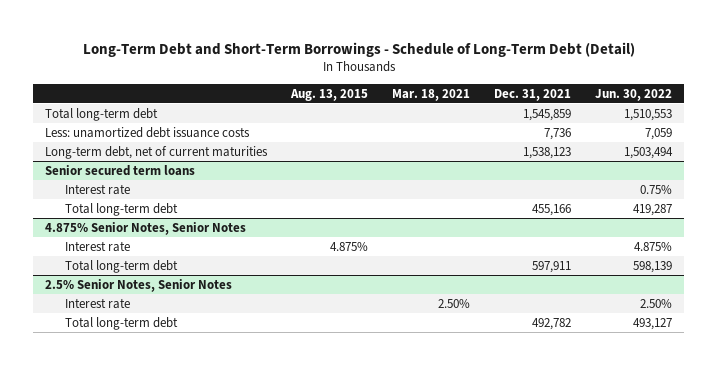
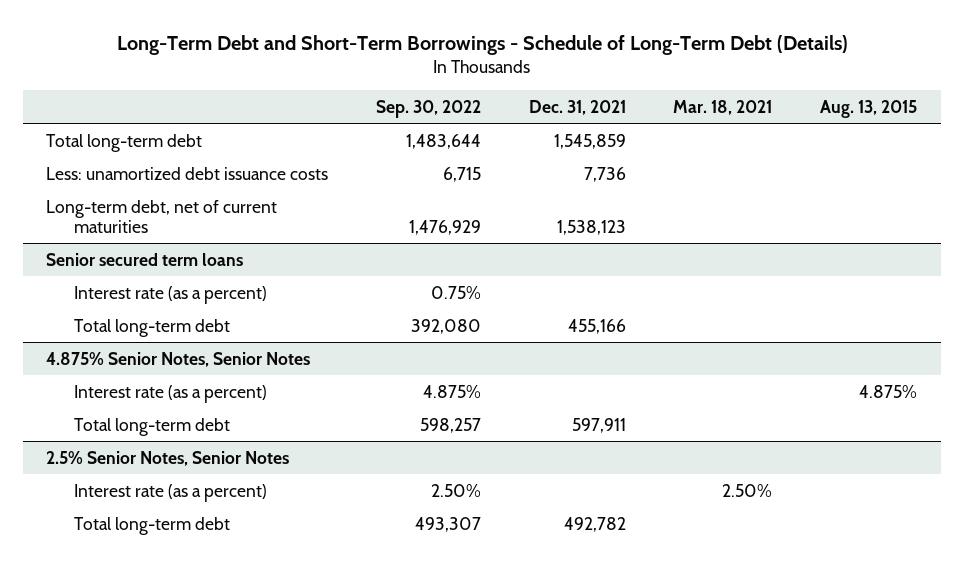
[82,41,635,57] Long-Term Debt and Short-Term Borrowings - Schedule of Long-Term Debt (Detail) -> [116,34,848,55] Long-Term Debt and Short-Term Borrowings - Schedule of Long-Term Debt (Details)
[595,88,673,101] Jun. 30, 2022 -> none
none -> [376,99,482,118] Sep. 30, 2022
[64,183,130,195] Interest rate -> [74,285,268,304] Interest rate (as a percent)
[64,240,130,252] Interest rate -> [74,384,268,403] Interest rate (as a percent)
[64,297,130,309] Interest rate -> [74,483,268,502] Interest rate (as a percent)

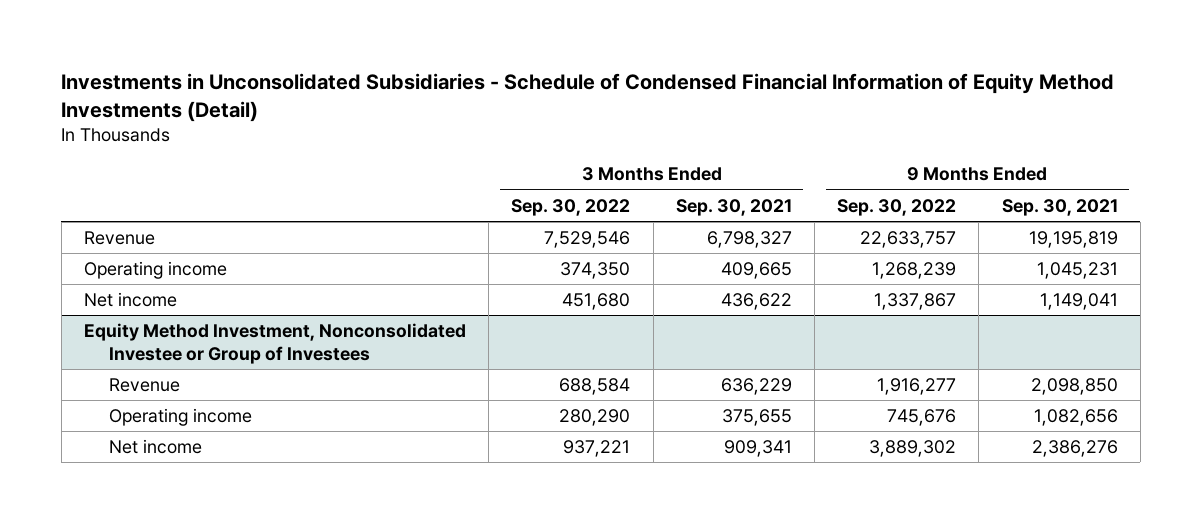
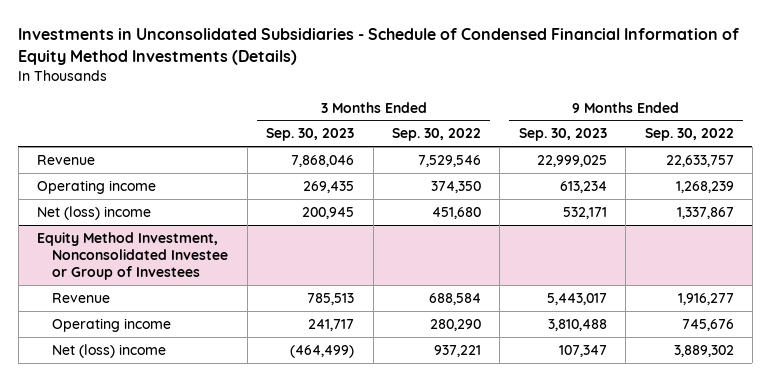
[61,73,1115,122] Investments in Unconsolidated Subsidiaries - Schedule of Condensed Financial Information of Equity Method Investments (Detail) -> [18,28,740,66] Investments in Unconsolidated Subsidiaries - Schedule of Condensed Financial Information of Equity Method Investments (Details)
[675,198,792,216] Sep. 30, 2021 -> none
[1001,198,1118,216] Sep. 30, 2021 -> none
none -> [266,128,355,142] Sep. 30, 2023
none -> [518,128,607,142] Sep. 30, 2023
[84,291,178,307] Net income -> [37,205,152,220] Net (loss) income
[108,438,202,454] Net income -> [52,343,167,358] Net (loss) income

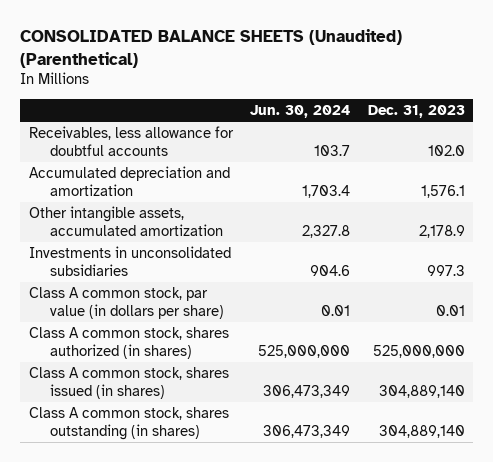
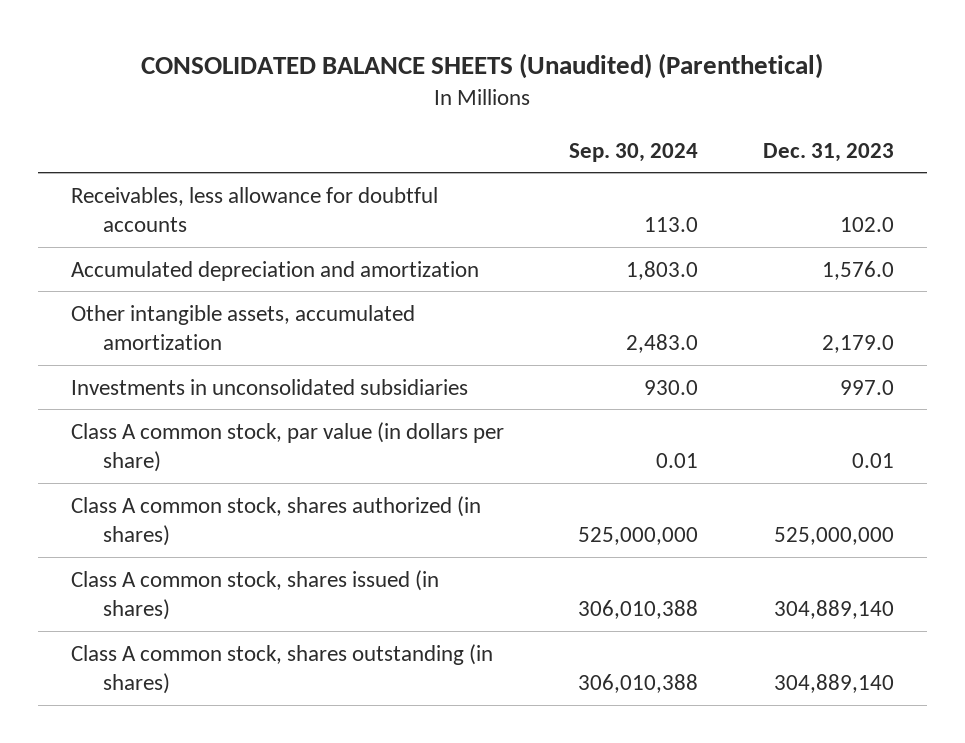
[250,104,351,118] Jun. 30, 2024 -> none
none -> [568,142,698,162] Sep. 30, 2024
[420,185,465,199] 1,576.1 -> [822,260,895,280] 1,576.0
[418,225,465,239] 2,178.9 -> [822,335,895,354] 2,179.0
[426,265,465,277] 997.3 -> [840,379,895,395] 997.0

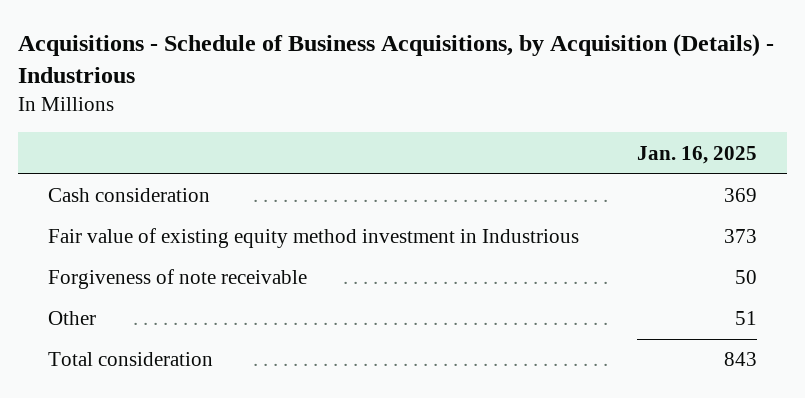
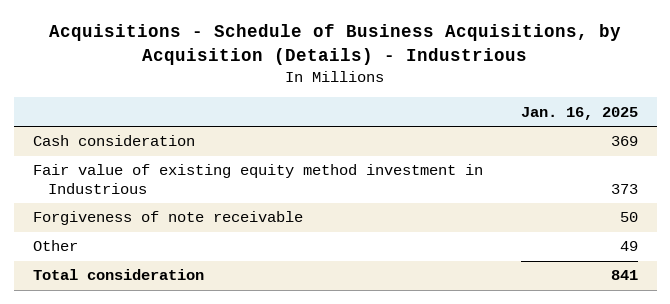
[735,311,758,326] 51 -> [619,241,638,252] 49
[724,352,758,367] 843 -> [610,270,638,281] 841

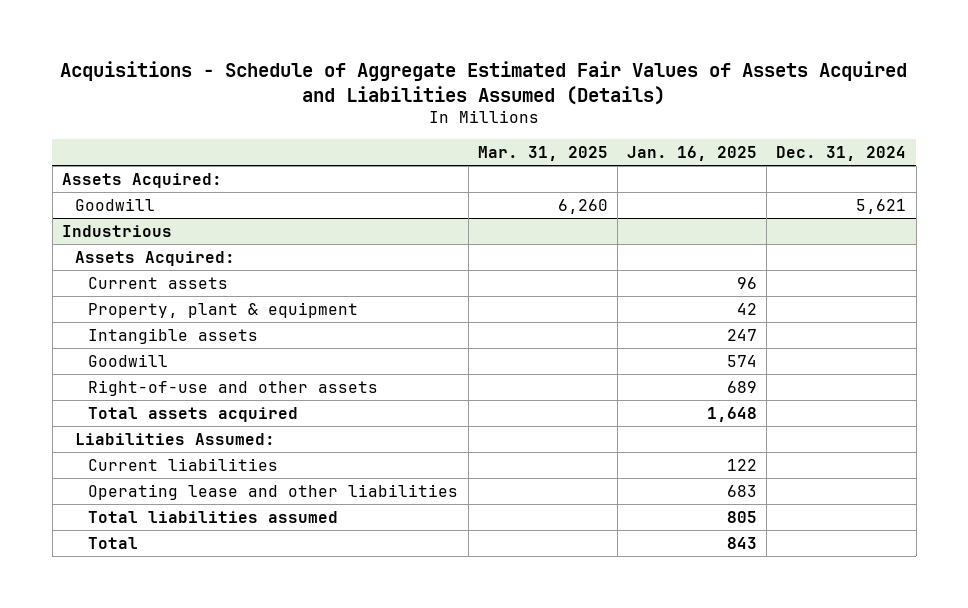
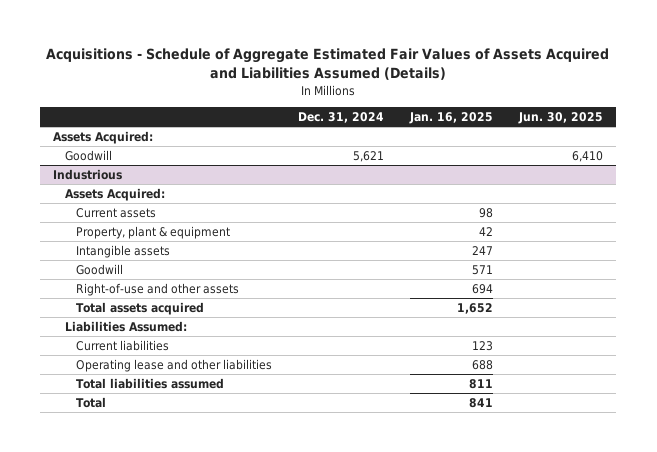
[477,145,608,161] Mar. 31, 2025 -> none
none -> [518,112,604,125] Jun. 30, 2025
[737,276,758,289] 96 -> [479,208,494,219] 98
[727,354,758,367] 574 -> [472,265,494,276] 571
[727,380,758,393] 689 -> [472,284,494,295] 694
[707,406,758,422] 1,648 -> [457,303,494,315] 1,652
[727,458,758,471] 122 -> [472,341,494,352] 123
[727,484,758,497] 683 -> [472,360,494,371] 688
[727,510,758,523] 805 -> [469,379,494,390] 811
[727,536,758,549] 843 -> [469,398,494,409] 841

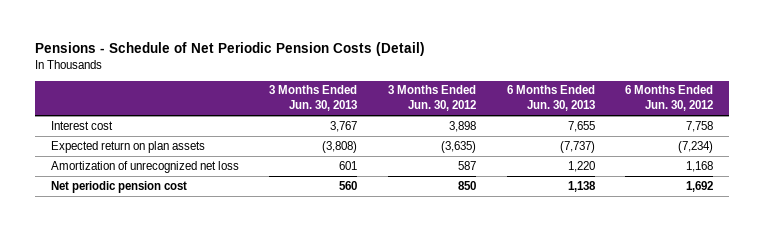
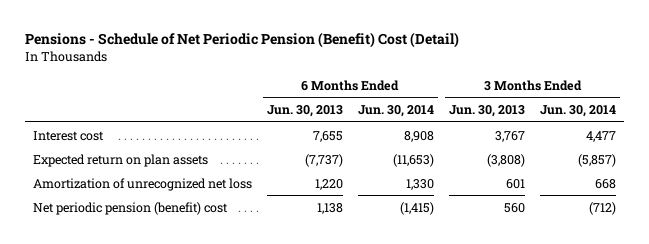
[35,42,426,57] Pensions - Schedule of Net Periodic Pension Costs (Detail) -> [24,32,459,49] Pensions - Schedule of Net Periodic Pension (Benefit) Cost (Detail)
[387,85,476,112] 3 Months Ended Jun. 30, 2012 -> none
[625,85,714,112] 6 Months Ended Jun. 30, 2012 -> none
none -> [357,104,434,117] Jun. 30, 2014
none -> [540,104,617,117] Jun. 30, 2014
[50,180,187,193] Net periodic pension cost -> [32,201,228,215] Net periodic pension (benefit) cost

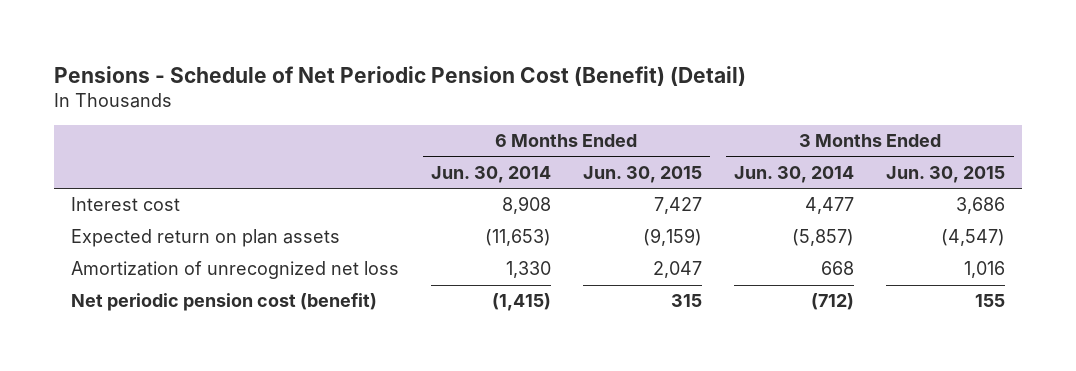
[24,32,459,49] Pensions - Schedule of Net Periodic Pension (Benefit) Cost (Detail) -> [54,65,747,86] Pensions - Schedule of Net Periodic Pension Cost (Benefit) (Detail)
[266,104,343,117] Jun. 30, 2013 -> none
[449,104,526,117] Jun. 30, 2013 -> none
none -> [583,166,703,184] Jun. 30, 2015
none -> [886,166,1006,184] Jun. 30, 2015
[32,201,228,215] Net periodic pension (benefit) cost -> [70,293,377,312] Net periodic pension cost (benefit)

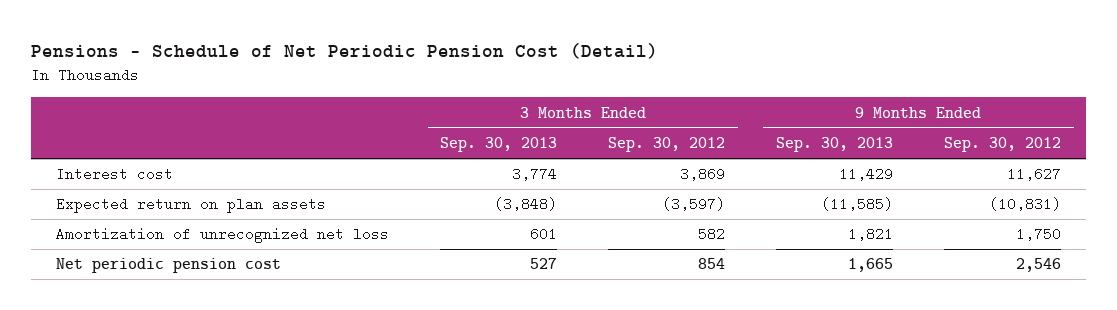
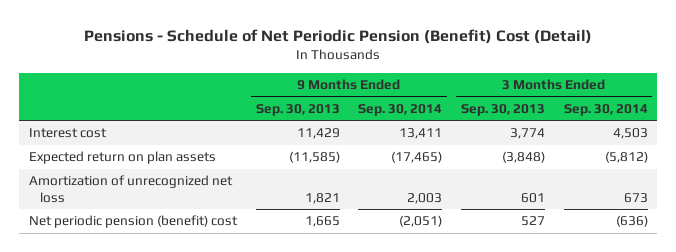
[30,43,658,60] Pensions - Schedule of Net Periodic Pension Cost (Detail) -> [84,28,593,44] Pensions - Schedule of Net Periodic Pension (Benefit) Cost (Detail)
[608,137,726,153] Sep. 30, 2012 -> none
[943,137,1061,153] Sep. 30, 2012 -> none
none -> [358,104,443,117] Sep. 30, 2014
none -> [563,104,648,117] Sep. 30, 2014
[56,258,282,274] Net periodic pension cost -> [28,215,238,229] Net periodic pension (benefit) cost

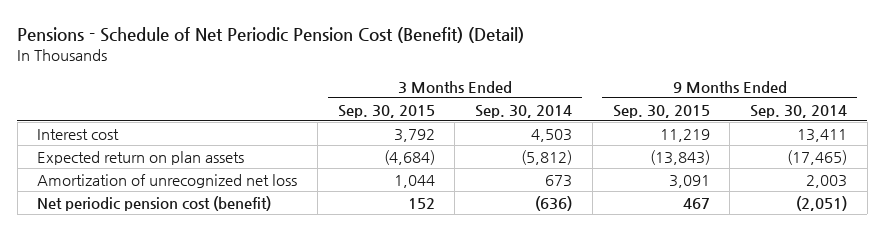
[84,28,593,44] Pensions - Schedule of Net Periodic Pension (Benefit) Cost (Detail) -> [17,27,525,44] Pensions - Schedule of Net Periodic Pension Cost (Benefit) (Detail)
[255,104,340,117] Sep. 30, 2013 -> none
[460,104,545,117] Sep. 30, 2013 -> none
none -> [337,104,435,118] Sep. 30, 2015
none -> [612,104,710,118] Sep. 30, 2015
[28,215,238,229] Net periodic pension (benefit) cost -> [37,195,272,211] Net periodic pension cost (benefit)

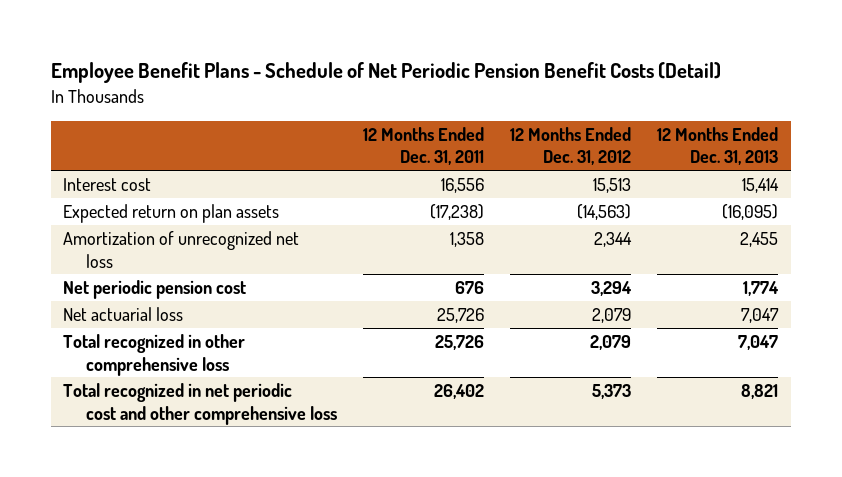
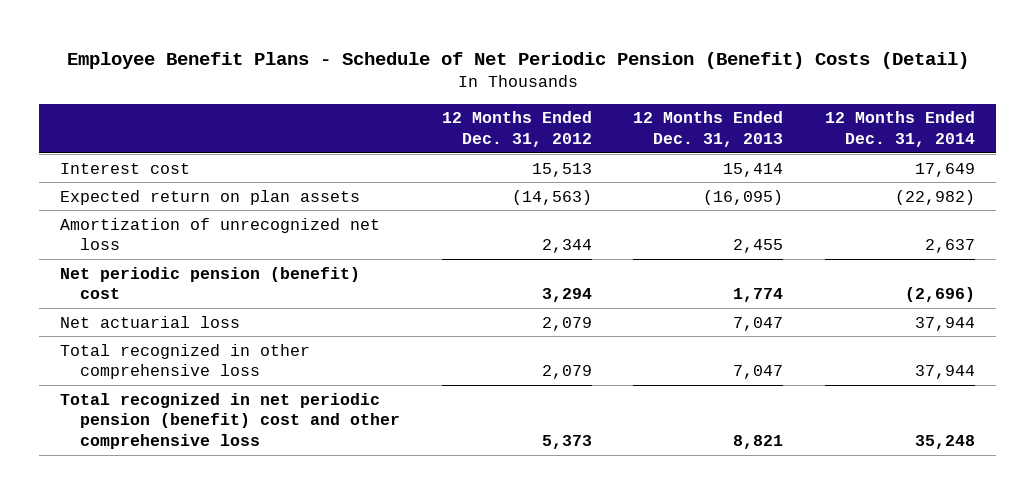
[50,62,721,84] Employee Benefit Plans - Schedule of Net Periodic Pension Benefit Costs (Detail) -> [66,51,969,69] Employee Benefit Plans - Schedule of Net Periodic Pension (Benefit) Costs (Detail)
[363,126,485,166] 12 Months Ended Dec. 31, 2011 -> none
none -> [825,111,976,148] 12 Months Ended Dec. 31, 2014
[63,280,247,300] Net periodic pension cost -> [60,266,361,300] Net periodic pension (benefit) cost
[63,383,338,425] Total recognized in net periodic cost and other comprehensive loss -> [60,392,400,450] Total recognized in net periodic pension (benefit) cost and other comprehensive loss

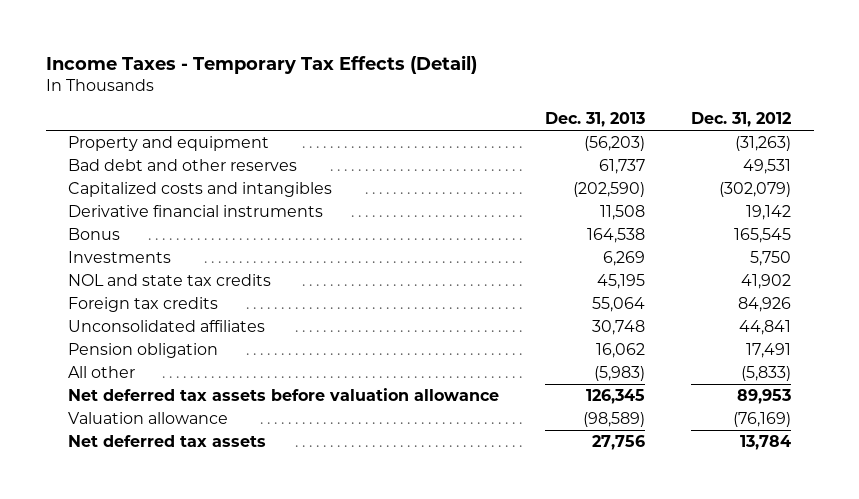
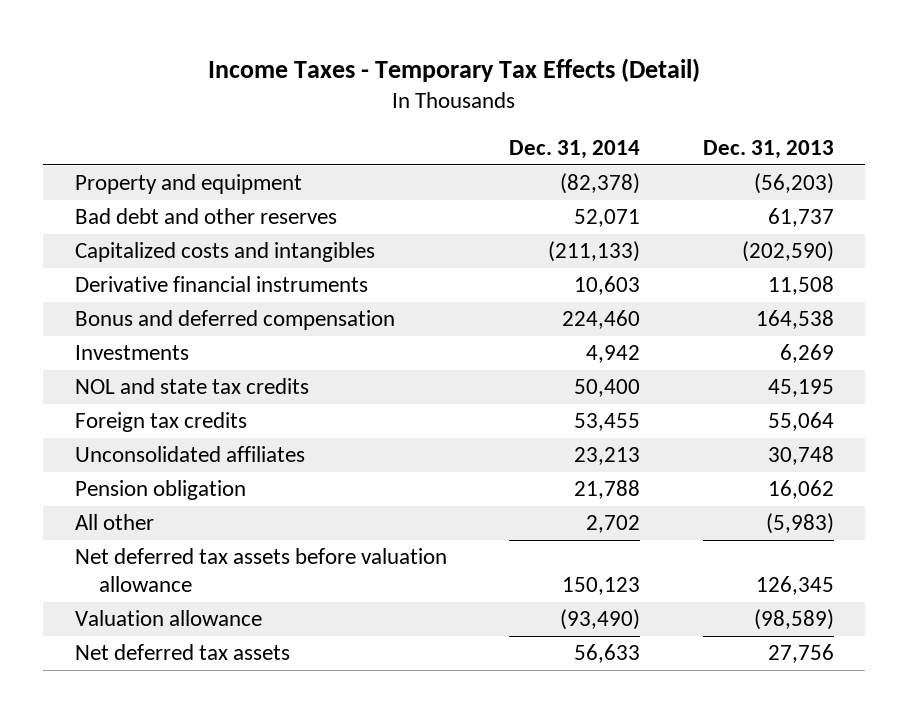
[690,112,791,128] Dec. 31, 2012 -> none
none -> [509,139,641,159] Dec. 31, 2014
[68,228,121,241] Bonus -> [74,310,395,331] Bonus and deferred compensation

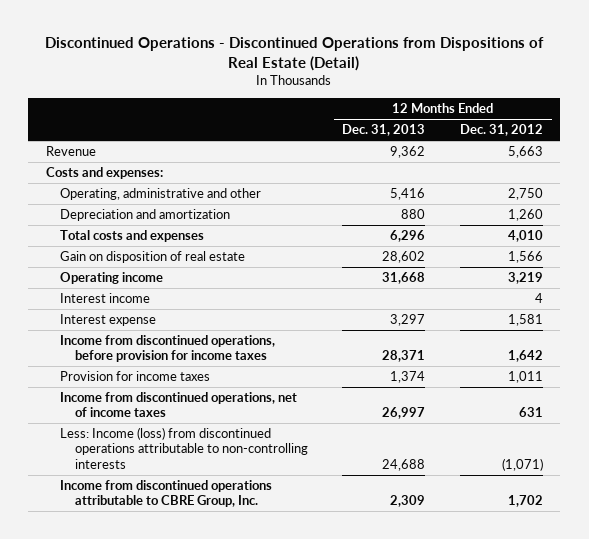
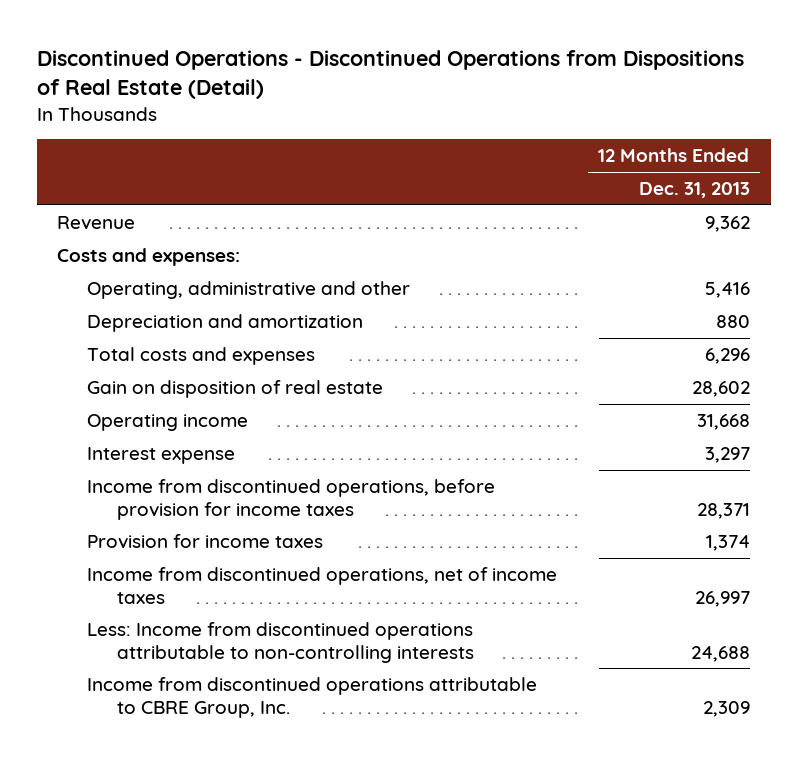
[460,124,544,137] Dec. 31, 2012 -> none
[60,293,151,304] Interest income -> none
[60,427,308,469] Less: Income (loss) from discontinued operations attributable to non-controlling interests -> [87,622,475,663] Less: Income from discontinued operations attributable to non-controlling interests

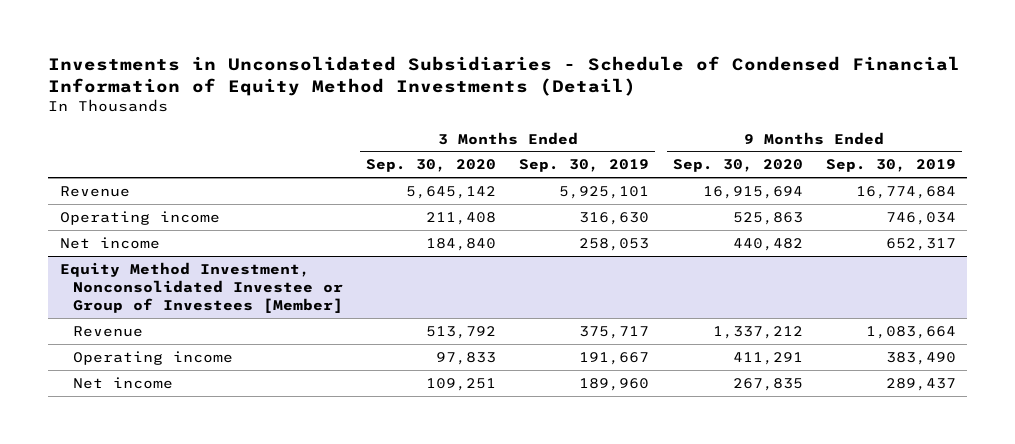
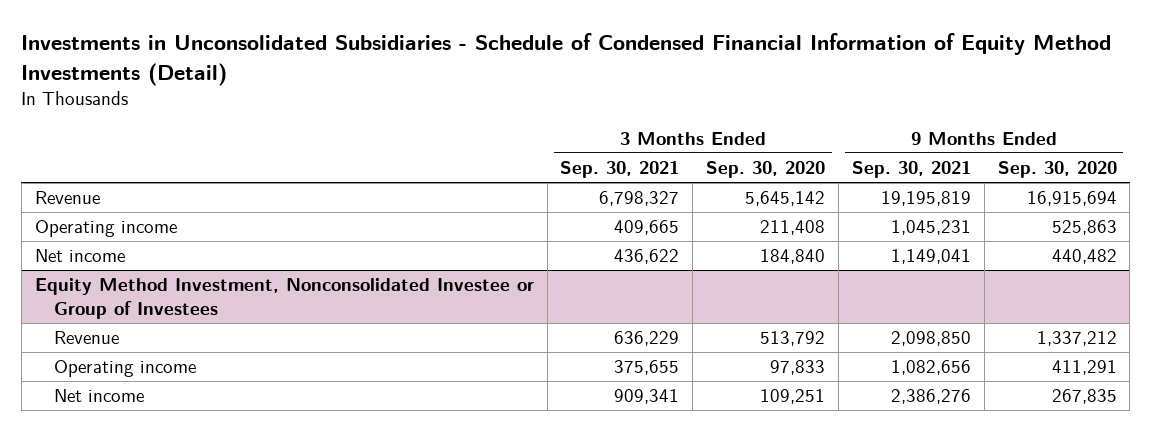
[519,159,650,173] Sep. 30, 2019 -> none
[825,159,956,173] Sep. 30, 2019 -> none
none -> [560,161,680,179] Sep. 30, 2021
none -> [851,161,971,179] Sep. 30, 2021
[59,261,344,313] Equity Method Investment, Nonconsolidated Investee or Group of Investees [Member] -> [34,278,534,320] Equity Method Investment, Nonconsolidated Investee or Group of Investees

